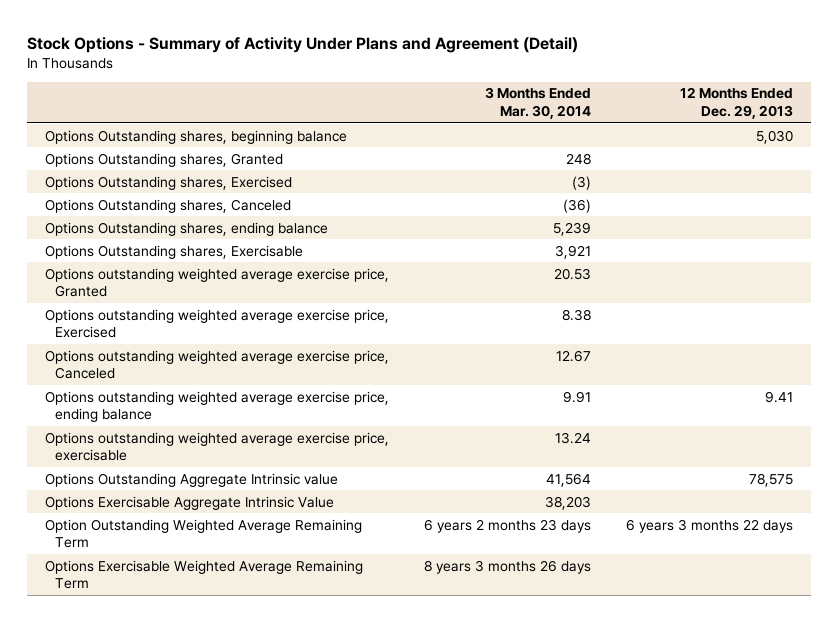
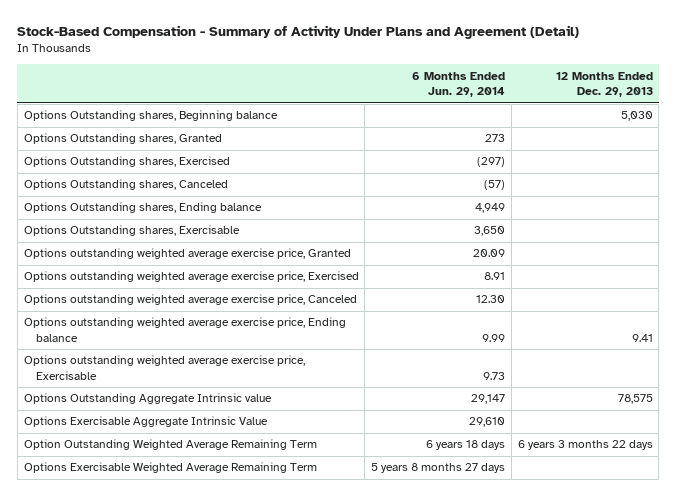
[27,36,579,53] Stock Options - Summary of Activity Under Plans and Agreement (Detail) -> [17,25,580,40] Stock-Based Compensation - Summary of Activity Under Plans and Agreement (Detail)
[484,87,591,119] 3 Months Ended Mar. 30, 2014 -> none
none -> [412,71,506,98] 6 Months Ended Jun. 29, 2014
[44,129,347,144] Options Outstanding shares, beginning balance -> [23,110,278,122] Options Outstanding shares, Beginning balance
[44,221,328,236] Options Outstanding shares, ending balance -> [23,202,262,214] Options Outstanding shares, Ending balance
[44,390,389,423] Options outstanding weighted average exercise price, ending balance -> [23,317,346,343] Options outstanding weighted average exercise price, Ending balance
[44,431,389,462] Options outstanding weighted average exercise price, exercisable -> [23,355,305,381] Options outstanding weighted average exercise price, Exercisable

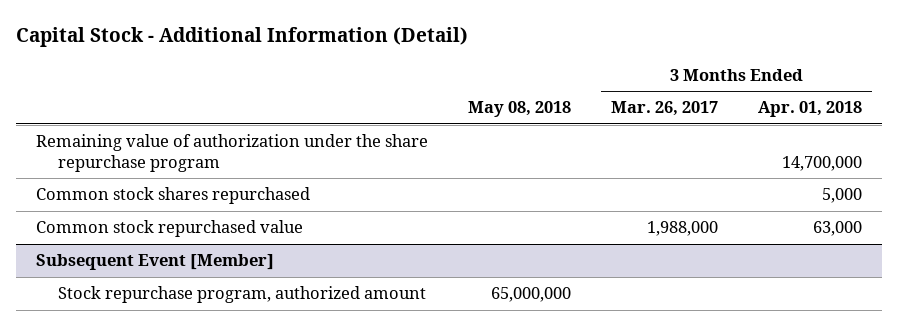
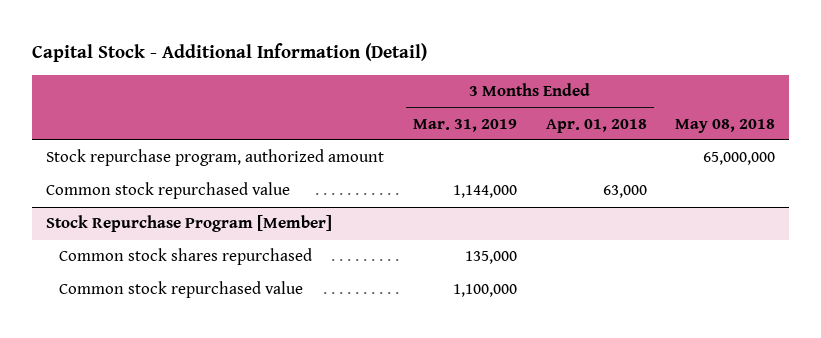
[611,101,719,117] Mar. 26, 2017 -> none
none -> [412,118,517,132] Mar. 31, 2019
[36,134,429,172] Remaining value of authorization under the share repurchase program -> none
[36,187,311,205] Common stock shares repurchased -> none
none -> [46,149,385,167] Stock repurchase program, authorized amount
[36,254,275,271] Subsequent Event [Member] -> none
[58,286,427,304] Stock repurchase program, authorized amount -> none
none -> [46,215,333,233] Stock Repurchase Program [Member]
none -> [59,248,313,266] Common stock shares repurchased
none -> [59,281,304,299] Common stock repurchased value

